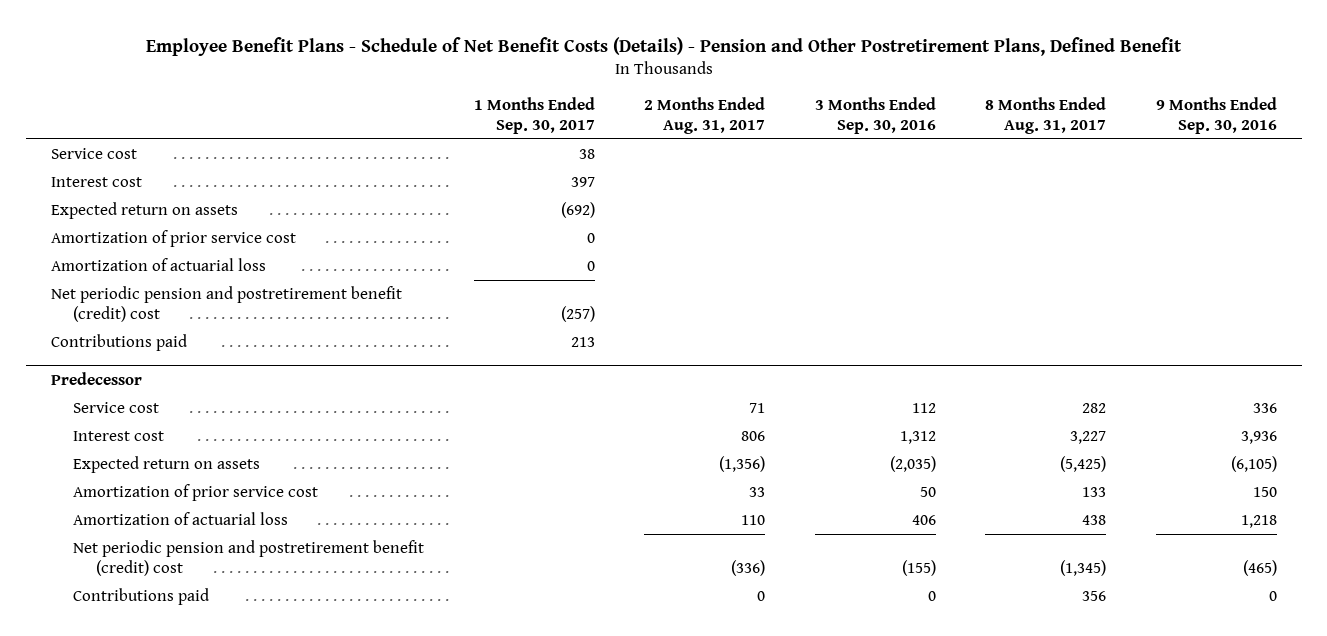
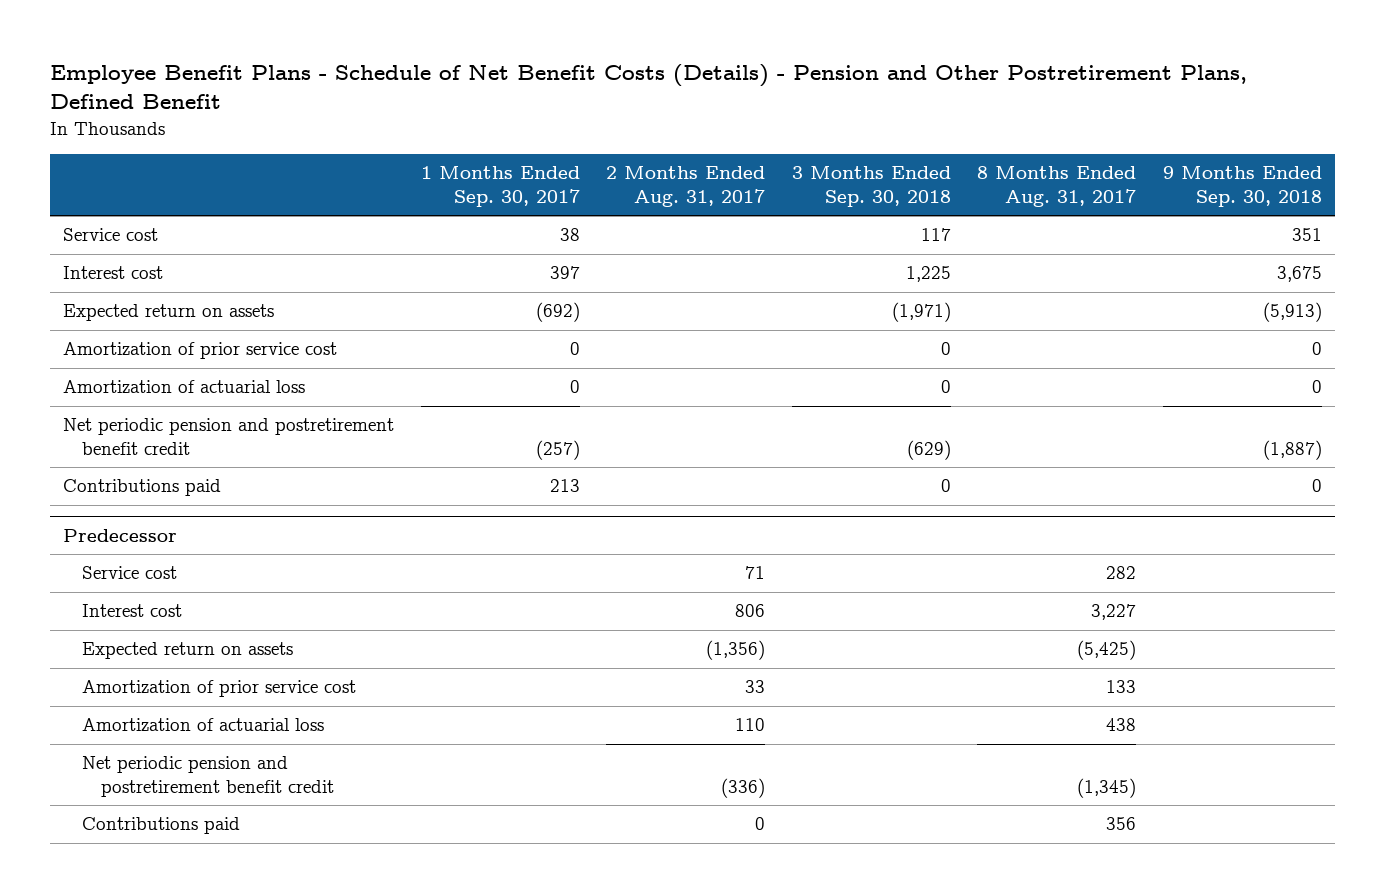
[814,97,936,134] 3 Months Ended Sep. 30, 2016 -> none
[1155,97,1277,134] 9 Months Ended Sep. 30, 2016 -> none
none -> [791,166,951,208] 3 Months Ended Sep. 30, 2018
none -> [1162,166,1322,208] 9 Months Ended Sep. 30, 2018
[50,286,402,322] Net periodic pension and postretirement benefit (credit) cost -> [63,418,395,456] Net periodic pension and postretirement benefit credit
[73,540,425,576] Net periodic pension and postretirement benefit (credit) cost -> [82,756,335,798] Net periodic pension and postretirement benefit credit

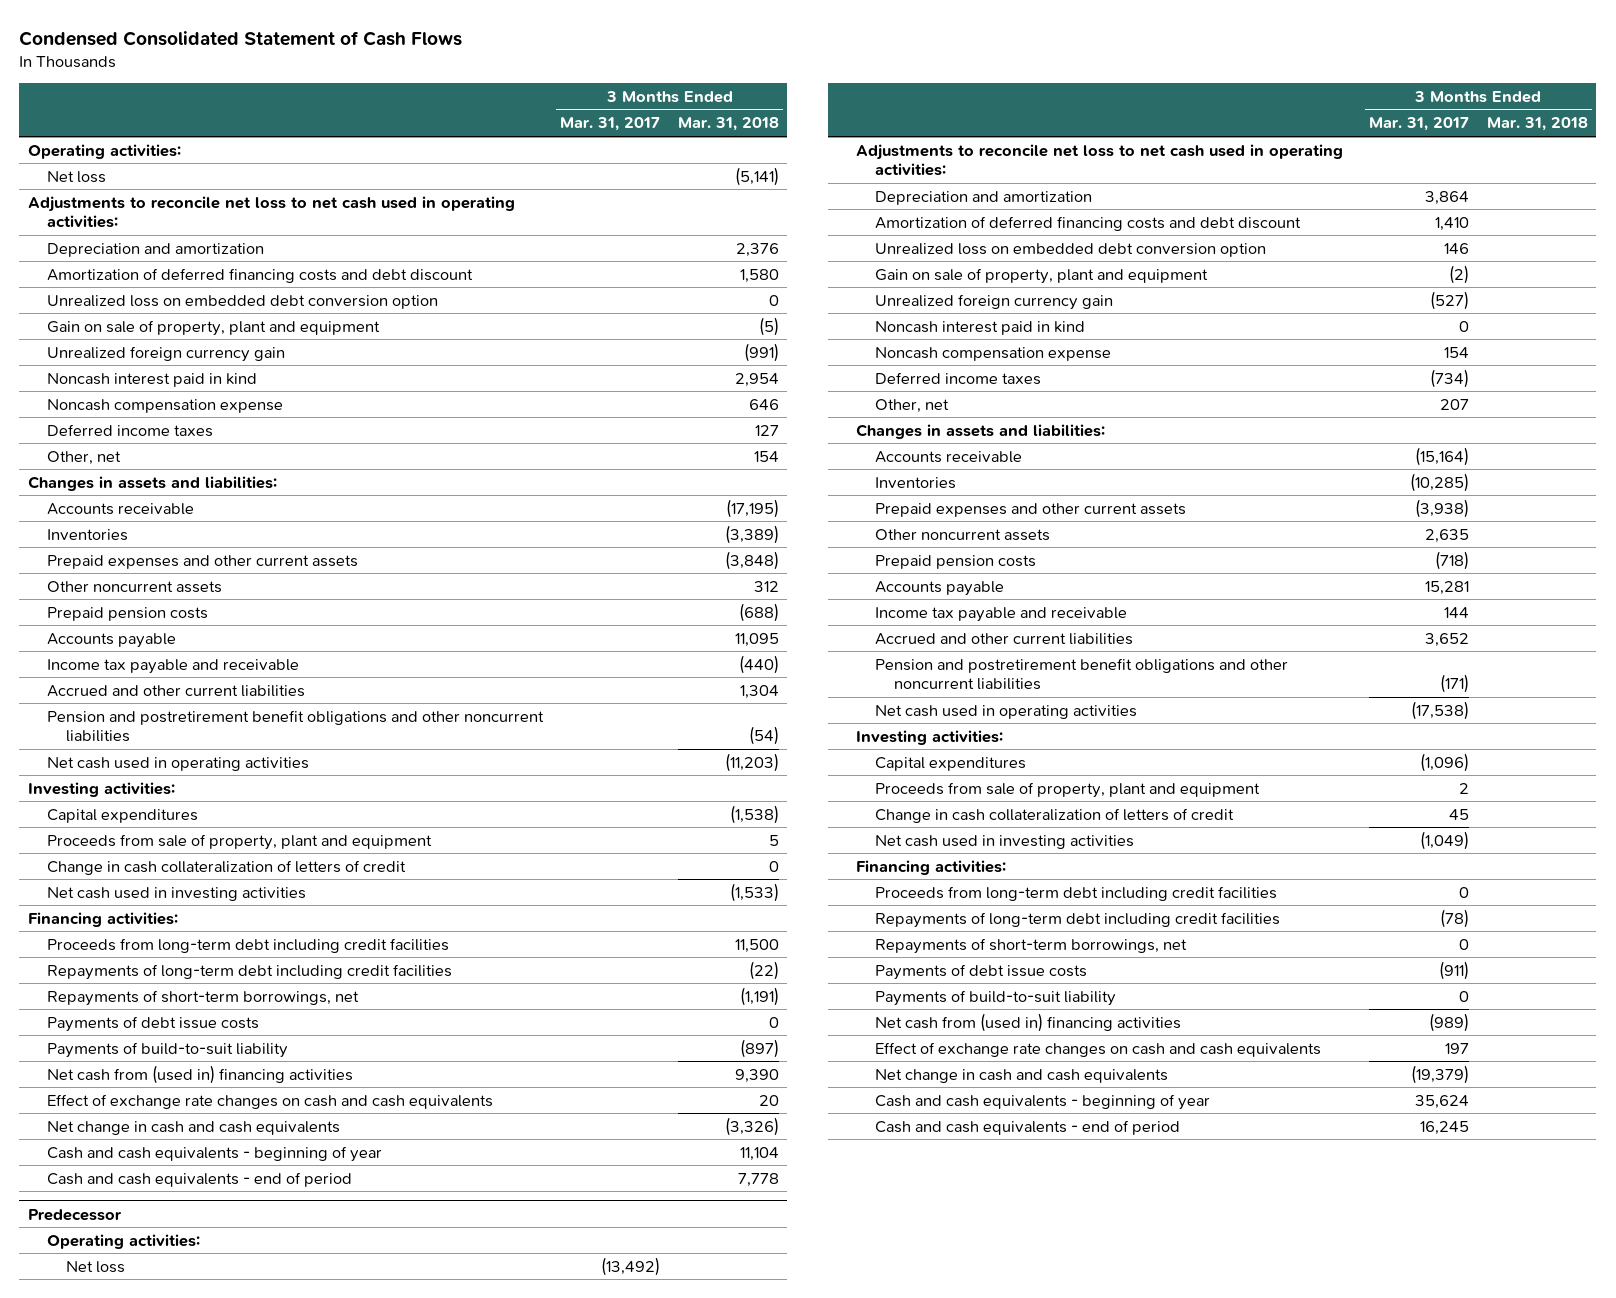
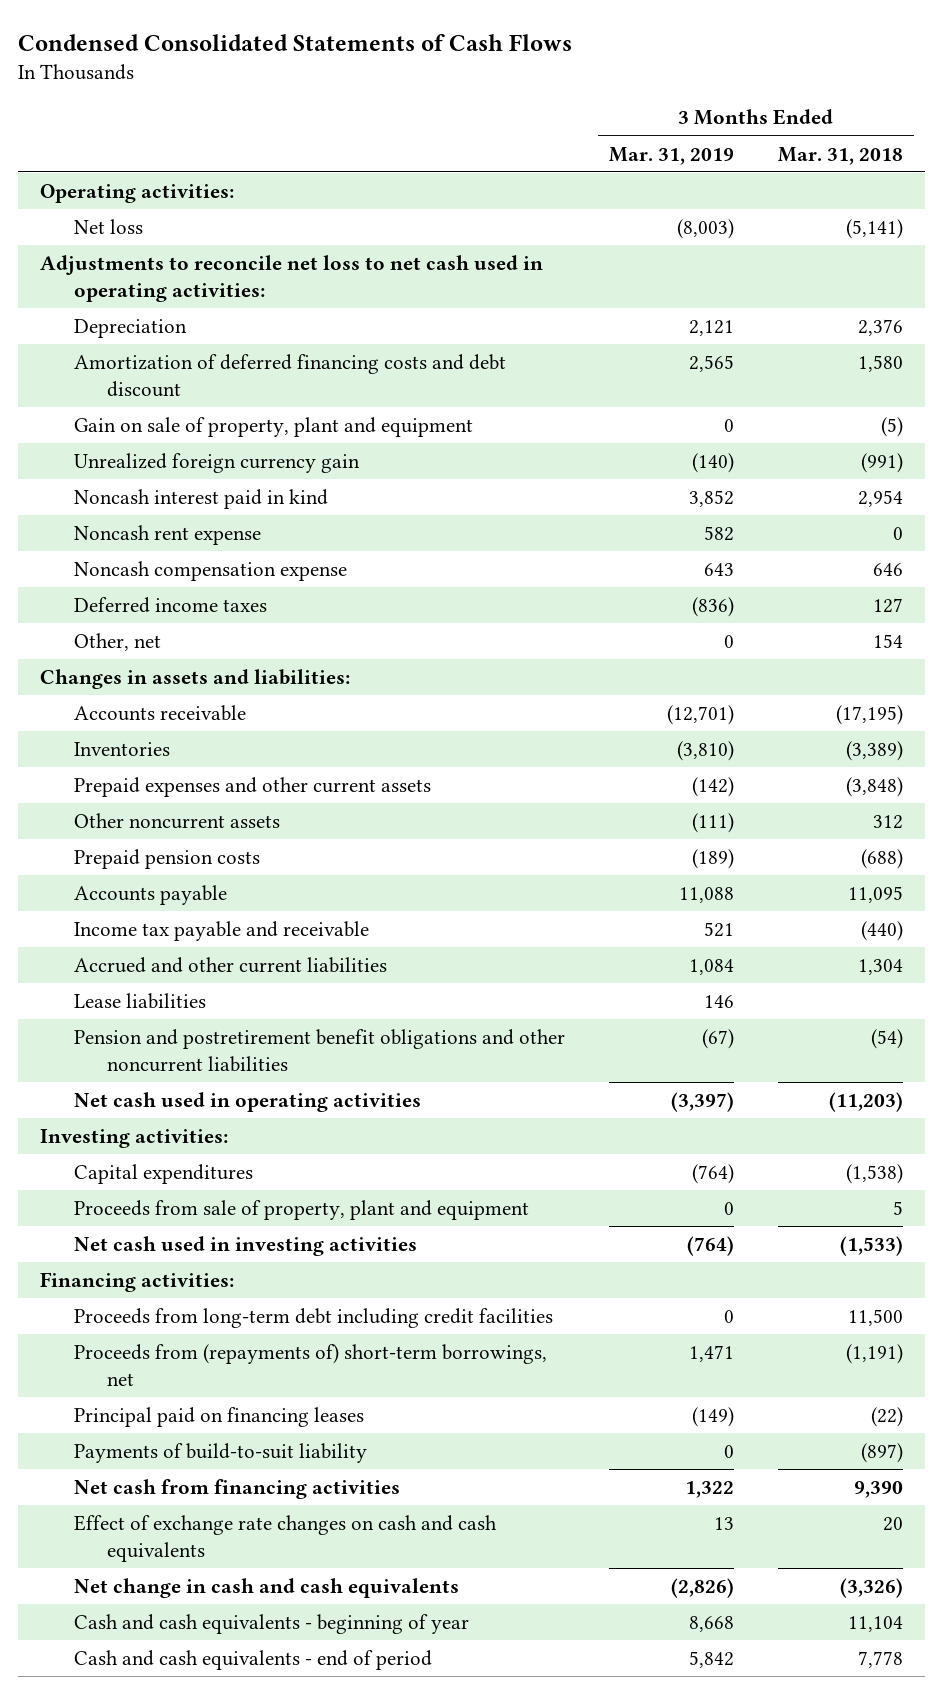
[19,30,463,46] Condensed Consolidated Statement of Cash Flows -> [18,33,573,51] Condensed Consolidated Statements of Cash Flows
[560,117,661,132] Mar. 31, 2017 -> none
none -> [608,146,734,165] Mar. 31, 2019
[47,242,265,257] Depreciation and amortization -> [73,318,187,338] Depreciation
[47,294,439,309] Unrealized loss on embedded debt conversion option -> none
none -> [73,524,261,545] Noncash rent expense
none -> [73,992,206,1009] Lease liabilities
[47,859,407,875] Change in cash collateralization of letters of credit -> none
[47,963,453,980] Repayments of long-term debt including credit facilities -> none
[47,1015,260,1032] Payments of debt issue costs -> none
[47,989,360,1006] Repayments of short-term borrowings, net -> [73,1343,547,1386] Proceeds from (repayments of) short-term borrowings, net
none -> [73,1406,364,1427] Principal paid on financing leases
[47,1064,354,1084] Net cash from (used in) financing activities -> [73,1478,400,1499] Net cash from financing activities
[27,1208,122,1221] Predecessor -> none
[47,1233,201,1249] Operating activities: -> none
[66,1260,126,1273] Net loss -> none
[856,143,1344,177] Adjustments to reconcile net loss to net cash used in operating activities: -> none
[875,190,1093,205] Depreciation and amortization -> none
[875,215,1302,231] Amortization of deferred financing costs and debt discount -> none
[875,242,1267,257] Unrealized loss on embedded debt conversion option -> none
[875,267,1209,284] Gain on sale of property, plant and equipment -> none
[875,293,1114,310] Unrealized foreign currency gain -> none
[875,320,1086,335] Noncash interest paid in kind -> none
[875,346,1112,361] Noncash compensation expense -> none
[875,371,1042,385] Deferred income taxes -> none
[875,398,950,413] Other, net -> none
[856,423,1106,439] Changes in assets and liabilities: -> none
[875,450,1023,463] Accounts receivable -> none
[875,476,957,489] Inventories -> none
[875,502,1187,517] Prepaid expenses and other current assets -> none
[875,528,1051,541] Other noncurrent assets -> none
[875,554,1037,569] Prepaid pension costs -> none
[875,580,1005,596] Accounts payable -> none
[875,606,1128,622] Income tax payable and receivable -> none
[875,632,1134,645] Accrued and other current liabilities -> none
[875,657,1289,691] Pension and postretirement benefit obligations and other noncurrent liabilities -> none
[875,704,1138,719] Net cash used in operating activities -> none
[856,729,1004,745] Investing activities: -> none
[875,756,1027,771] Capital expenditures -> none
[875,781,1261,798] Proceeds from sale of property, plant and equipment -> none
[875,807,1235,823] Change in cash collateralization of letters of credit -> none
[875,834,1135,849] Net cash used in investing activities -> none
[856,859,1007,875] Financing activities: -> none
[875,885,1278,901] Proceeds from long-term debt including credit facilities -> none
[875,911,1281,928] Repayments of long-term debt including credit facilities -> none
[875,937,1188,954] Repayments of short-term borrowings, net -> none
[875,963,1088,980] Payments of debt issue costs -> none
[875,989,1117,1006] Payments of build-to-suit liability -> none
[875,1012,1182,1032] Net cash from (used in) financing activities -> none
[875,1041,1322,1057] Effect of exchange rate changes on cash and cash equivalents -> none
[875,1068,1169,1083] Net change in cash and cash equivalents -> none
[875,1093,1211,1110] Cash and cash equivalents - beginning of year -> none
[875,1119,1181,1135] Cash and cash equivalents - end of period -> none

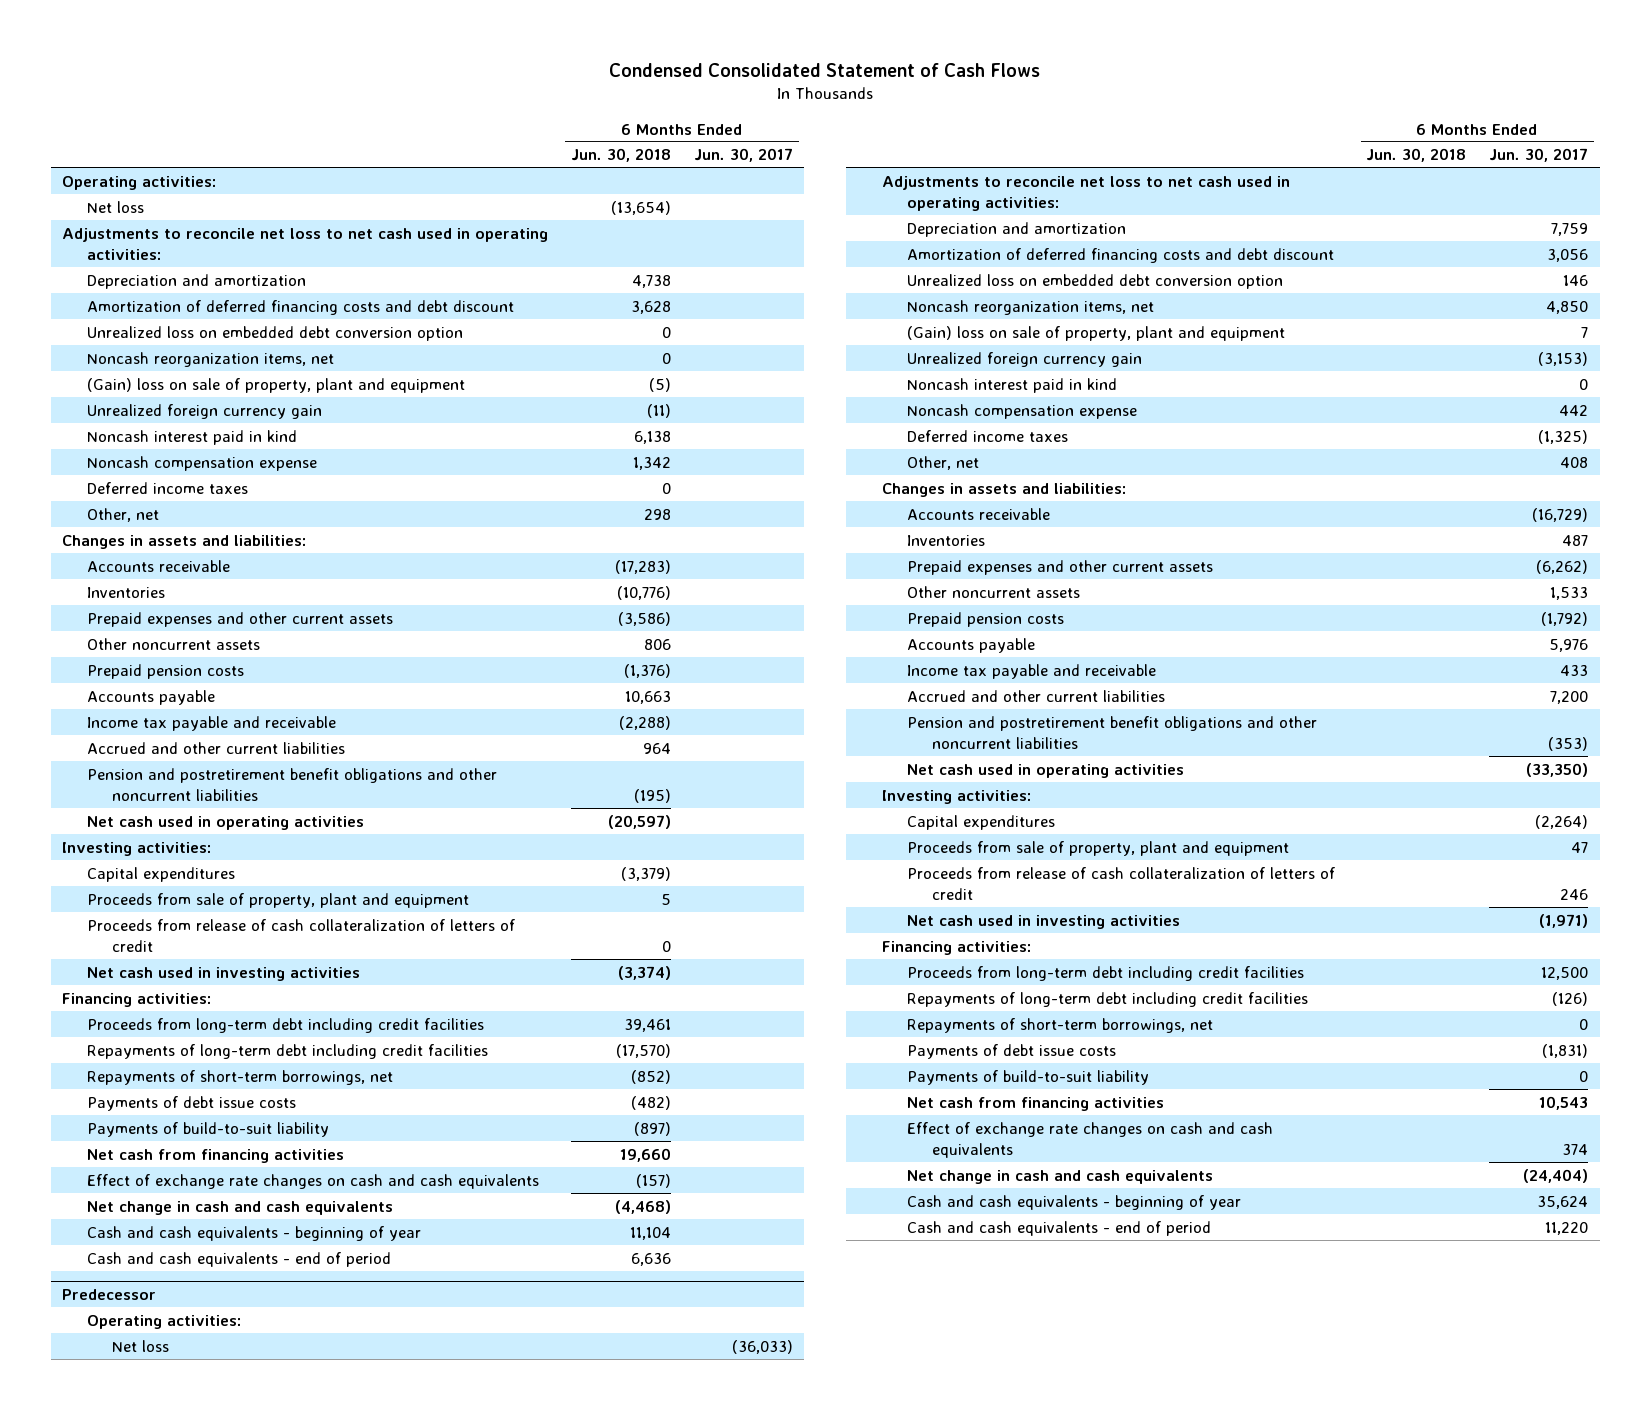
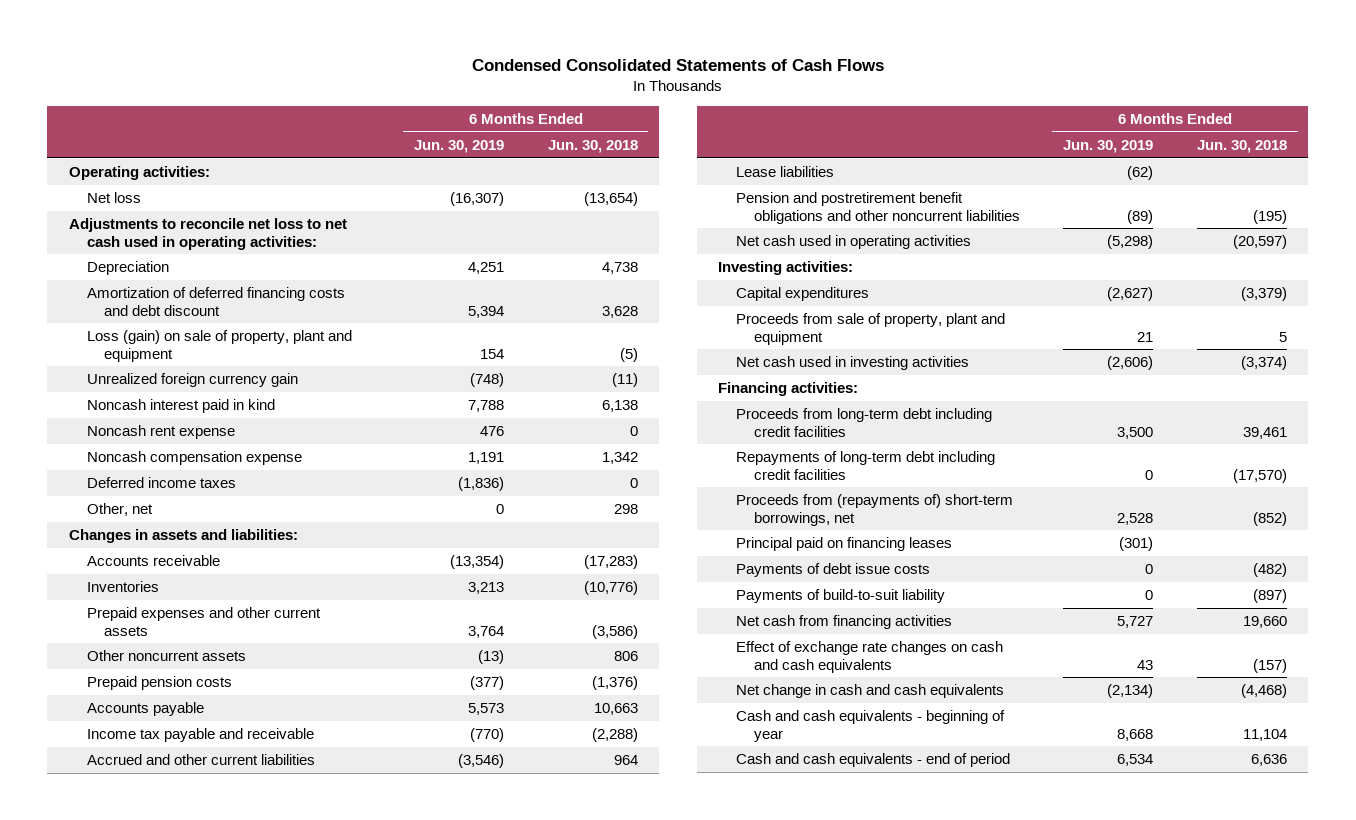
[609,62,1041,77] Condensed Consolidated Statement of Cash Flows -> [471,58,884,71] Condensed Consolidated Statements of Cash Flows
[693,148,793,163] Jun. 30, 2017 -> none
none -> [413,139,504,153] Jun. 30, 2019
[86,273,306,289] Depreciation and amortization -> [86,261,169,276] Depreciation
[86,325,463,341] Unrealized loss on embedded debt conversion option -> none
[86,351,334,367] Noncash reorganization items, net -> none
[86,377,465,393] (Gain) loss on sale of property, plant and equipment -> [86,330,352,362] Loss (gain) on sale of property, plant and equipment
none -> [86,425,235,440] Noncash rent expense
none -> [735,166,834,178] Lease liabilities
[86,918,515,952] Proceeds from release of cash collateralization of letters of credit -> none
[86,1069,393,1085] Repayments of short-term borrowings, net -> [735,494,1013,526] Proceeds from (repayments of) short-term borrowings, net
none -> [735,537,952,552] Principal paid on financing leases
[62,1289,157,1301] Predecessor -> none
[86,1314,241,1329] Operating activities: -> none
[111,1339,169,1352] Net loss -> none
[882,175,1291,211] Adjustments to reconcile net loss to net cash used in operating activities: -> none
[907,221,1127,237] Depreciation and amortization -> none
[907,247,1335,263] Amortization of deferred financing costs and debt discount -> none
[907,273,1284,289] Unrealized loss on embedded debt conversion option -> none
[907,299,1155,315] Noncash reorganization items, net -> none
[907,325,1286,341] (Gain) loss on sale of property, plant and equipment -> none
[907,351,1143,367] Unrealized foreign currency gain -> none
[907,377,1118,393] Noncash interest paid in kind -> none
[907,403,1138,419] Noncash compensation expense -> none
[907,429,1069,442] Deferred income taxes -> none
[907,455,980,470] Other, net -> none
[882,482,1127,497] Changes in assets and liabilities: -> none
[907,507,1051,520] Accounts receivable -> none
[907,534,986,546] Inventories -> none
[907,559,1214,575] Prepaid expenses and other current assets -> none
[907,585,1081,598] Other noncurrent assets -> none
[907,611,1065,627] Prepaid pension costs -> none
[907,637,1036,653] Accounts payable -> none
[907,663,1157,679] Income tax payable and receivable -> none
[907,689,1166,702] Accrued and other current liabilities -> none
[907,715,1318,749] Pension and postretirement benefit obligations and other noncurrent liabilities -> none
[907,763,1185,778] Net cash used in operating activities -> none
[882,789,1032,804] Investing activities: -> none
[907,814,1056,830] Capital expenditures -> none
[907,840,1290,856] Proceeds from sale of property, plant and equipment -> none
[907,866,1336,900] Proceeds from release of cash collateralization of letters of credit -> none
[907,914,1181,929] Net cash used in investing activities -> none
[882,940,1032,955] Financing activities: -> none
[907,965,1305,981] Proceeds from long-term debt including credit facilities -> none
[907,991,1309,1007] Repayments of long-term debt including credit facilities -> none
[907,1017,1214,1033] Repayments of short-term borrowings, net -> none
[907,1043,1117,1059] Payments of debt issue costs -> none
[907,1069,1150,1085] Payments of build-to-suit liability -> none
[907,1096,1165,1111] Net cash from financing activities -> none
[907,1121,1274,1158] Effect of exchange rate changes on cash and cash equivalents -> none
[907,1169,1214,1184] Net change in cash and cash equivalents -> none
[907,1194,1242,1210] Cash and cash equivalents - beginning of year -> none
[907,1220,1212,1236] Cash and cash equivalents - end of period -> none

